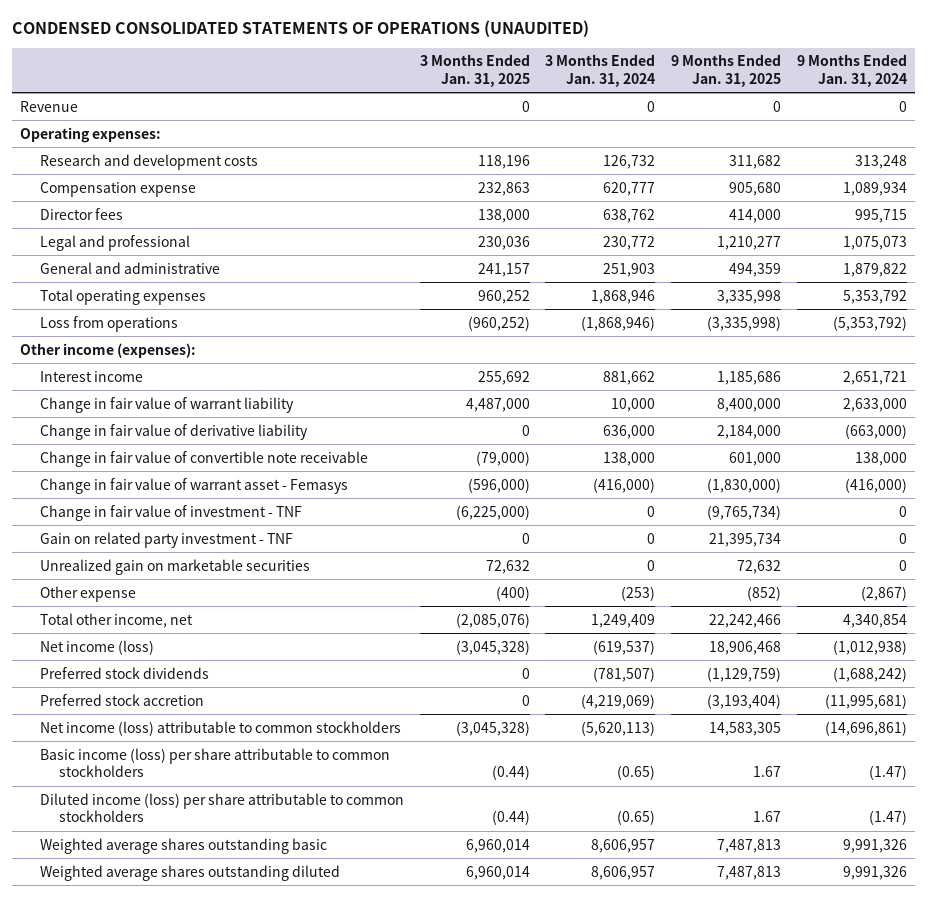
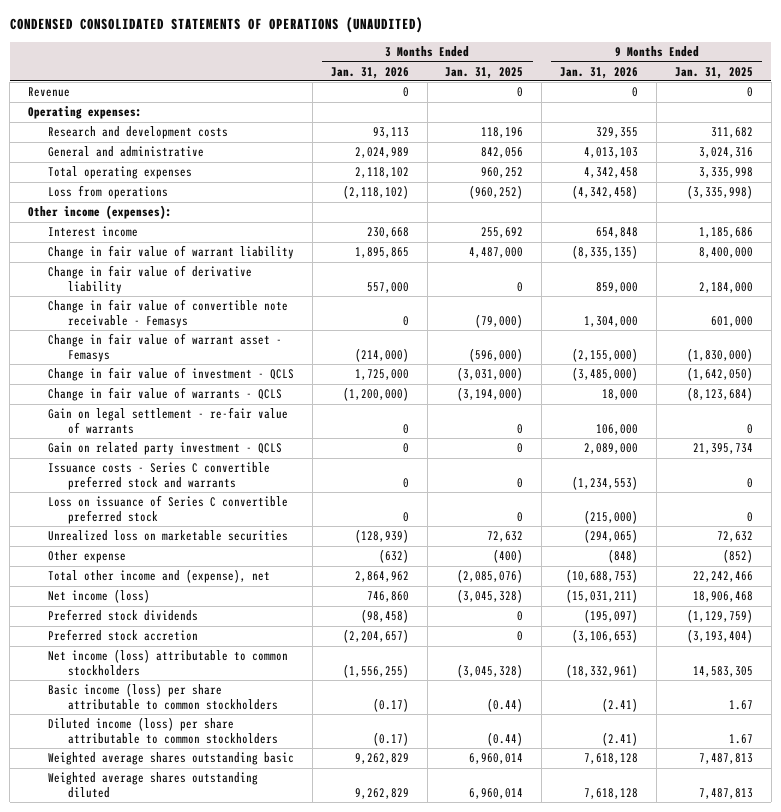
[545,54,656,87] 3 Months Ended Jan. 31, 2024 -> none
[797,54,908,87] 9 Months Ended Jan. 31, 2024 -> none
none -> [330,66,409,79] Jan. 31, 2026
none -> [560,66,639,79] Jan. 31, 2026
[39,181,196,197] Compensation expense -> none
[39,207,123,220] Director fees -> none
[39,234,190,251] Legal and professional -> none
[477,262,530,277] 241,157 -> [481,147,524,159] 842,056
[729,262,782,277] 494,359 -> [698,147,753,159] 3,024,316
[39,450,368,467] Change in fair value of convertible note receivable -> [47,299,288,328] Change in fair value of convertible note receivable - Femasys
[39,504,302,521] Change in fair value of investment - TNF -> [47,367,294,382] Change in fair value of investment - QCLS
[455,504,530,520] (6,225,000) -> [457,367,524,382] (3,031,000)
[707,504,782,520] (9,765,734) -> [686,367,753,382] (1,642,050)
none -> [47,387,282,402] Change in fair value of warrants - QCLS
none -> [47,407,288,434] Gain on legal settlement - re-fair value of warrants
[39,531,293,548] Gain on related party investment - TNF -> [47,442,282,456] Gain on related party investment - QCLS
none -> [47,462,270,490] Issuance costs - Series C convertible preferred stock and warrants
none -> [47,495,288,524] Loss on issuance of Series C convertible preferred stock
[39,558,310,575] Unrealized gain on marketable securities -> [47,530,288,542] Unrealized loss on marketable securities
[39,612,193,628] Total other income, net -> [47,569,270,584] Total other income and (expense), net

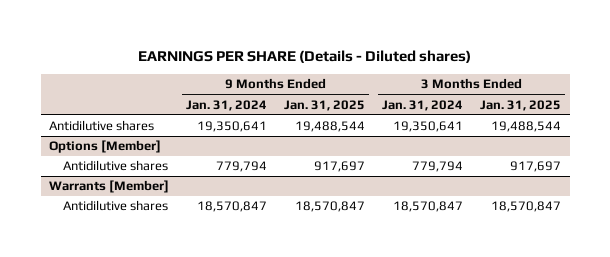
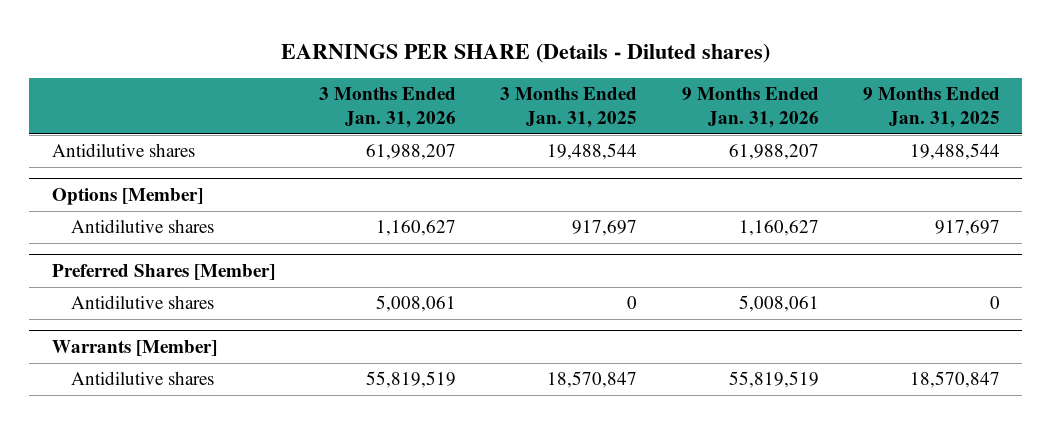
[186,99,268,111] Jan. 31, 2024 -> none
[382,99,464,111] Jan. 31, 2024 -> none
none -> [318,87,456,128] 3 Months Ended Jan. 31, 2026
none -> [681,87,819,128] 9 Months Ended Jan. 31, 2026
none -> [51,264,275,281] Preferred Shares [Member]
none -> [70,295,214,310] Antidilutive shares

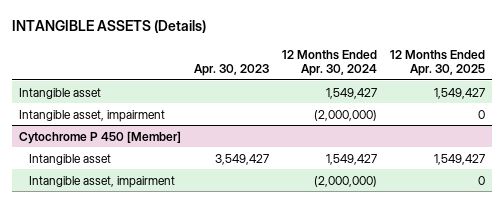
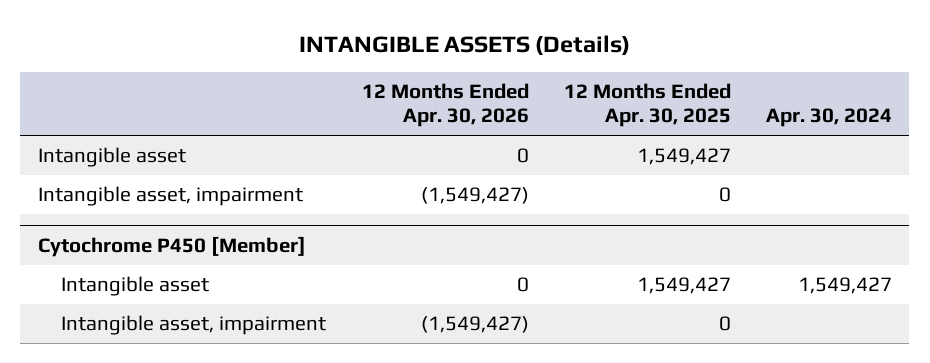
[193,63,269,76] Apr. 30, 2023 -> none
[282,49,378,76] 12 Months Ended Apr. 30, 2024 -> none
none -> [361,83,529,128] 12 Months Ended Apr. 30, 2026
none -> [765,108,892,128] Apr. 30, 2024
[18,130,181,144] Cytochrome P 450 [Member] -> [37,236,306,258] Cytochrome P450 [Member]

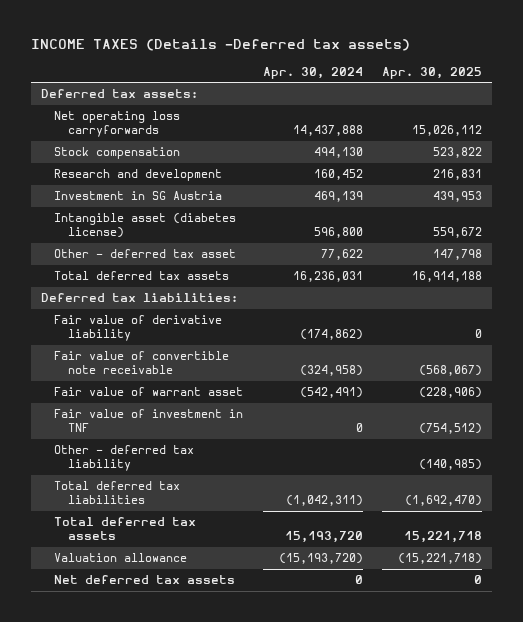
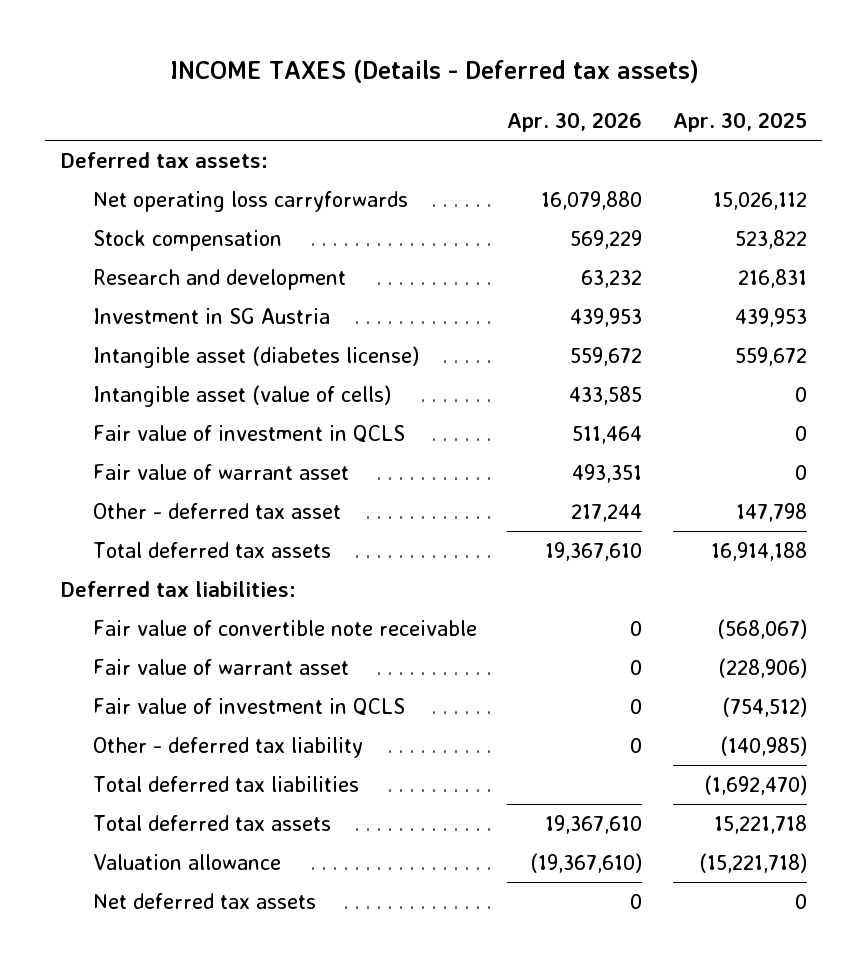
[31,39,411,52] INCOME TAXES (Details -Deferred tax assets) -> [169,60,699,84] INCOME TAXES (Details - Deferred tax assets)
[262,66,363,79] Apr. 30, 2024 -> none
none -> [507,112,643,133] Apr. 30, 2026
none -> [93,384,392,407] Intangible asset (value of cells)
none -> [93,424,406,443] Fair value of investment in QCLS
none -> [93,463,350,480] Fair value of warrant asset
[54,315,223,342] Fair value of derivative liability -> none
[54,409,244,433] Fair value of investment in TNF -> [93,697,406,716] Fair value of investment in QCLS

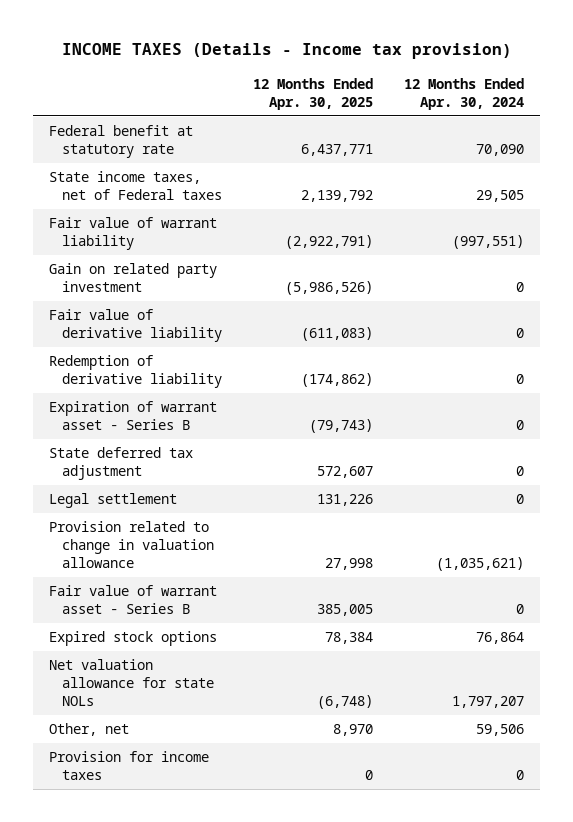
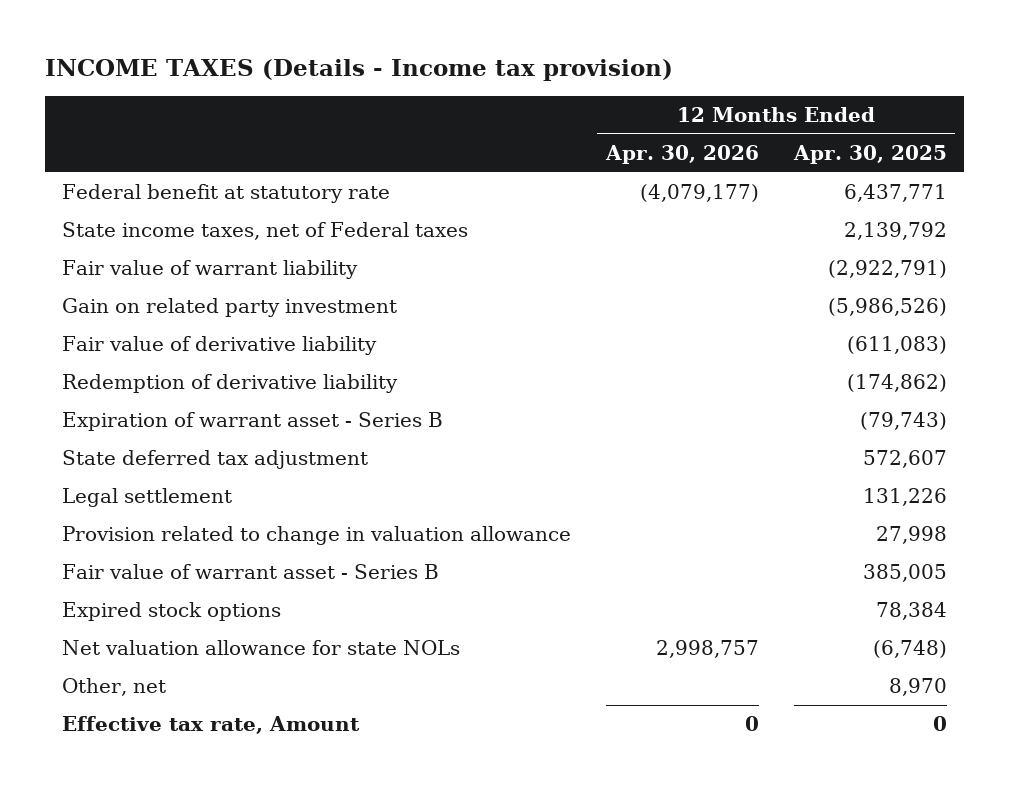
[404,77,525,110] 12 Months Ended Apr. 30, 2024 -> none
none -> [605,144,760,164] Apr. 30, 2026
[49,751,210,781] Provision for income taxes -> [62,716,361,735] Effective tax rate, Amount

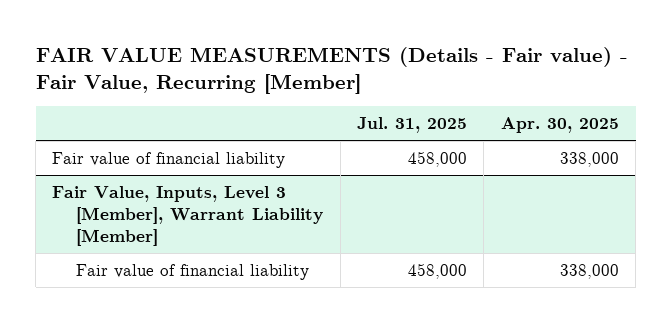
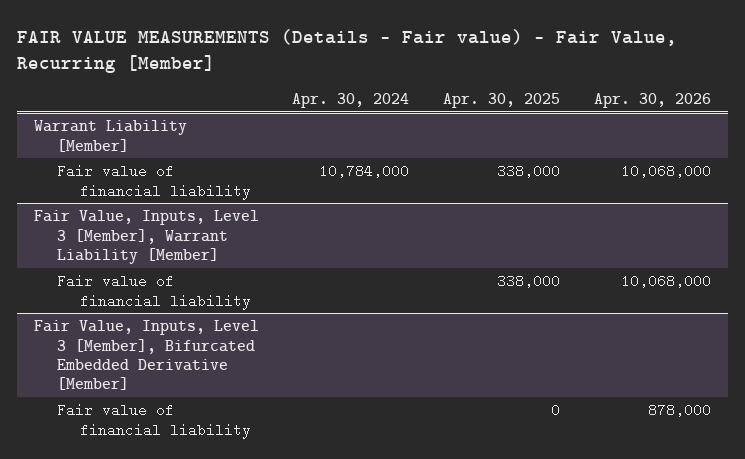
[357,117,468,134] Jul. 31, 2025 -> none
none -> [292,92,410,108] Apr. 30, 2024
none -> [593,92,711,108] Apr. 30, 2026
none -> [33,120,187,152] Warrant Liability [Member]
none -> [33,320,259,391] Fair Value, Inputs, Level 3 [Member], Bifurcated Embedded Derivative [Member]
none -> [57,403,252,439] Fair value of financial liability

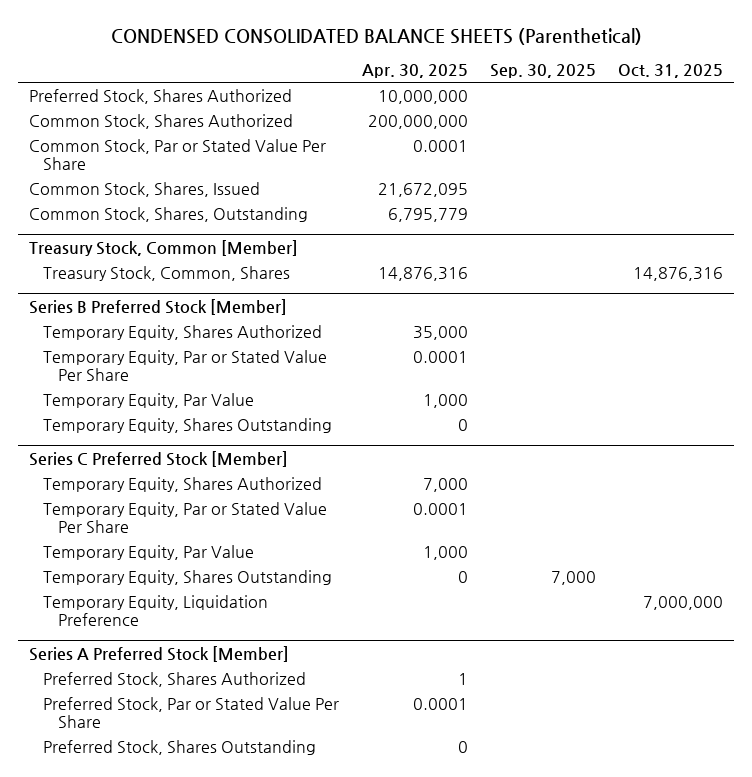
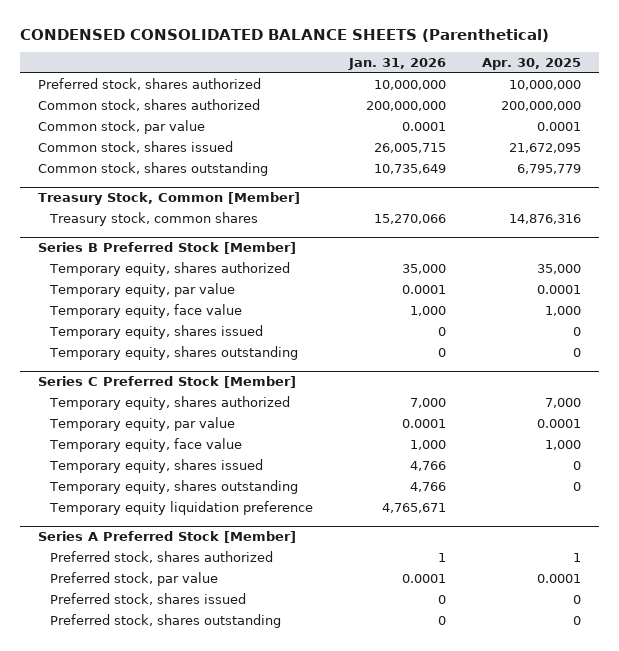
[489,64,596,79] Sep. 30, 2025 -> none
[618,64,724,79] Oct. 31, 2025 -> none
none -> [347,58,446,71] Jan. 31, 2026
[29,88,293,104] Preferred Stock, Shares Authorized -> [38,77,262,90] Preferred stock, shares authorized
[29,113,294,129] Common Stock, Shares Authorized -> [38,98,261,111] Common stock, shares authorized
[29,138,327,170] Common Stock, Par or Stated Value Per Share -> [38,119,206,134] Common stock, par value
[29,181,261,197] Common Stock, Shares, Issued -> [38,140,234,153] Common stock, shares issued
[29,206,309,222] Common Stock, Shares, Outstanding -> [38,161,269,176] Common stock, shares outstanding
[43,265,291,281] Treasury Stock, Common, Shares -> [48,211,258,226] Treasury stock, common shares
[43,324,323,340] Temporary Equity, Shares Authorized -> [48,261,290,276] Temporary equity, shares authorized
[43,349,328,381] Temporary Equity, Par or Stated Value Per Share -> [48,282,235,297] Temporary equity, par value
[43,392,255,408] Temporary Equity, Par Value -> [48,303,242,318] Temporary equity, face value
none -> [48,324,263,339] Temporary equity, shares issued
[43,417,333,433] Temporary Equity, Shares Outstanding -> [48,345,298,360] Temporary equity, shares outstanding
[43,476,323,492] Temporary Equity, Shares Authorized -> [48,395,290,410] Temporary equity, shares authorized
[43,501,328,533] Temporary Equity, Par or Stated Value Per Share -> [48,416,235,431] Temporary equity, par value
[43,544,255,560] Temporary Equity, Par Value -> [48,437,242,452] Temporary equity, face value
none -> [48,458,263,473] Temporary equity, shares issued
[43,569,333,585] Temporary Equity, Shares Outstanding -> [48,479,298,494] Temporary equity, shares outstanding
[43,594,269,626] Temporary Equity, Liquidation Preference -> [48,500,313,515] Temporary equity liquidation preference
[43,671,307,687] Preferred Stock, Shares Authorized -> [49,550,273,563] Preferred stock, shares authorized
[43,696,340,728] Preferred Stock, Par or Stated Value Per Share -> [49,571,218,586] Preferred stock, par value
none -> [49,592,246,605] Preferred stock, shares issued
[43,739,317,755] Preferred Stock, Shares Outstanding -> [49,613,281,628] Preferred stock, shares outstanding

